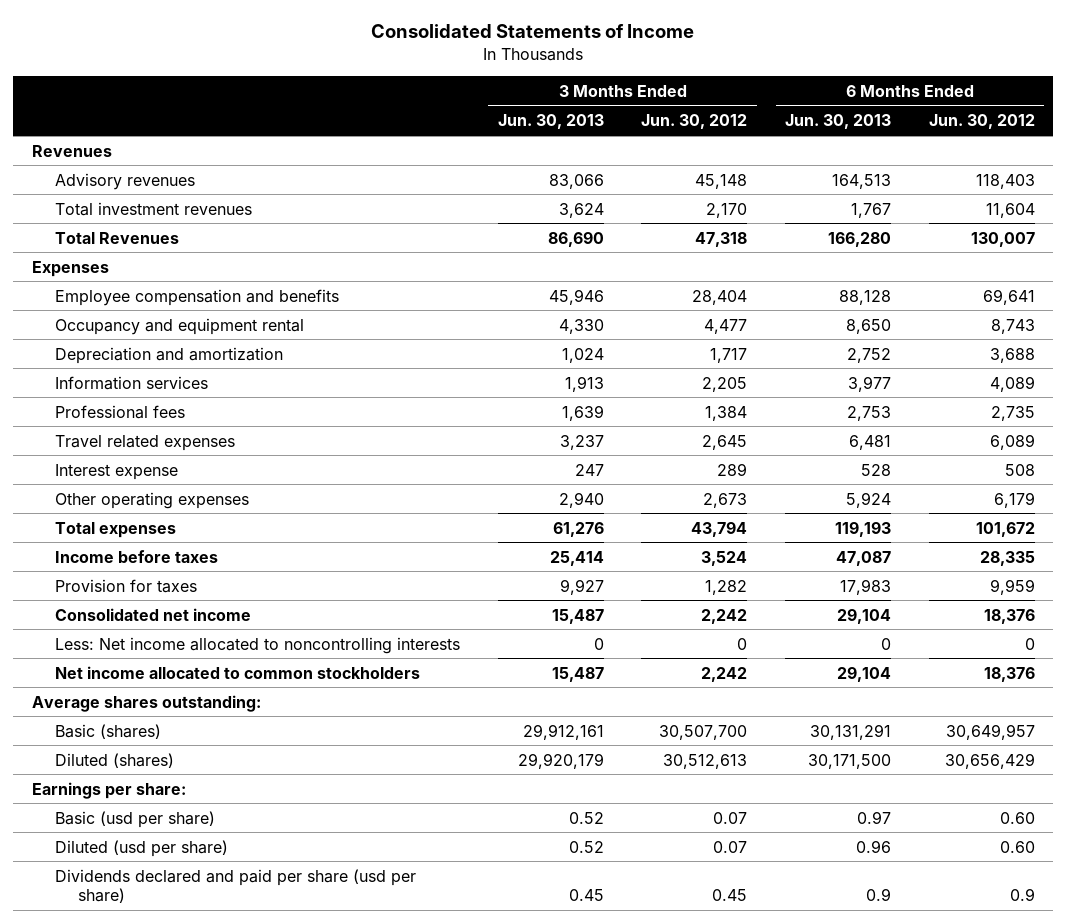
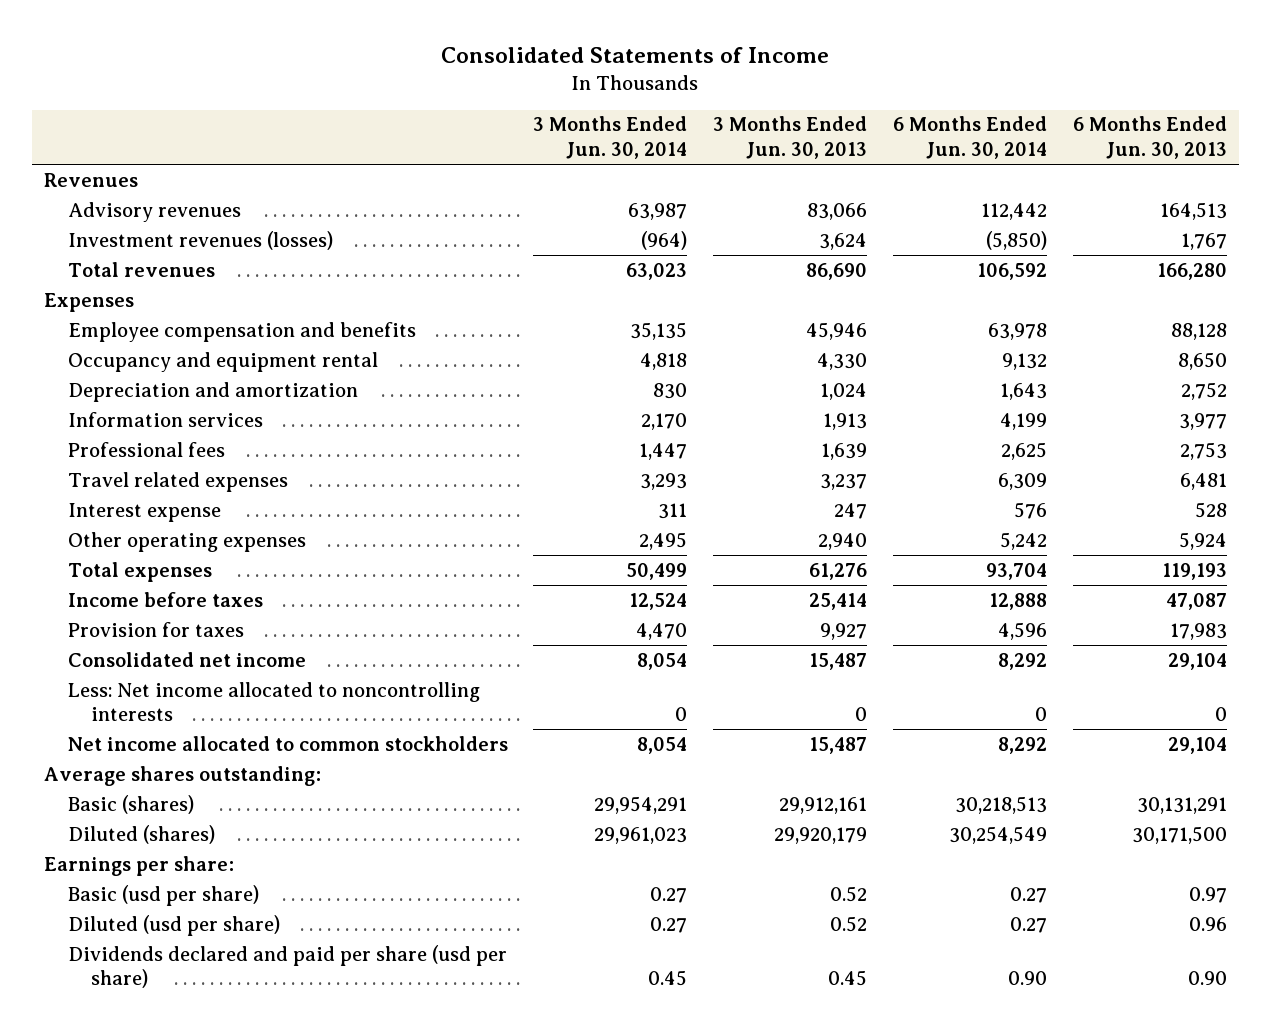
[641,114,748,130] Jun. 30, 2012 -> none
[928,114,1035,130] Jun. 30, 2012 -> none
none -> [533,116,688,160] 3 Months Ended Jun. 30, 2014
none -> [892,116,1047,160] 6 Months Ended Jun. 30, 2014
[55,201,253,216] Total investment revenues -> [67,230,333,250] Investment revenues (losses)
[55,231,180,244] Total Revenues -> [67,261,215,277] Total revenues
[866,887,892,901] 0.9 -> [1187,971,1227,986] 0.90

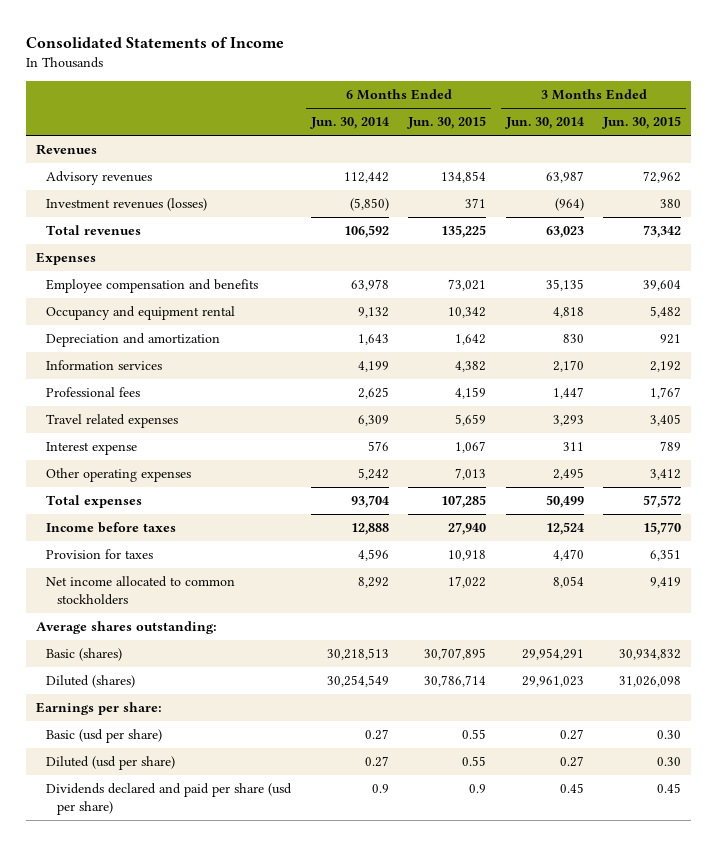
[713,116,868,160] 3 Months Ended Jun. 30, 2013 -> none
[1072,116,1227,160] 6 Months Ended Jun. 30, 2013 -> none
none -> [407,116,487,130] Jun. 30, 2015
none -> [602,116,682,130] Jun. 30, 2015
[67,651,306,667] Consolidated net income -> none
[67,681,480,722] Less: Net income allocated to noncontrolling interests -> none
[1007,971,1047,986] 0.90 -> [371,784,389,794] 0.9

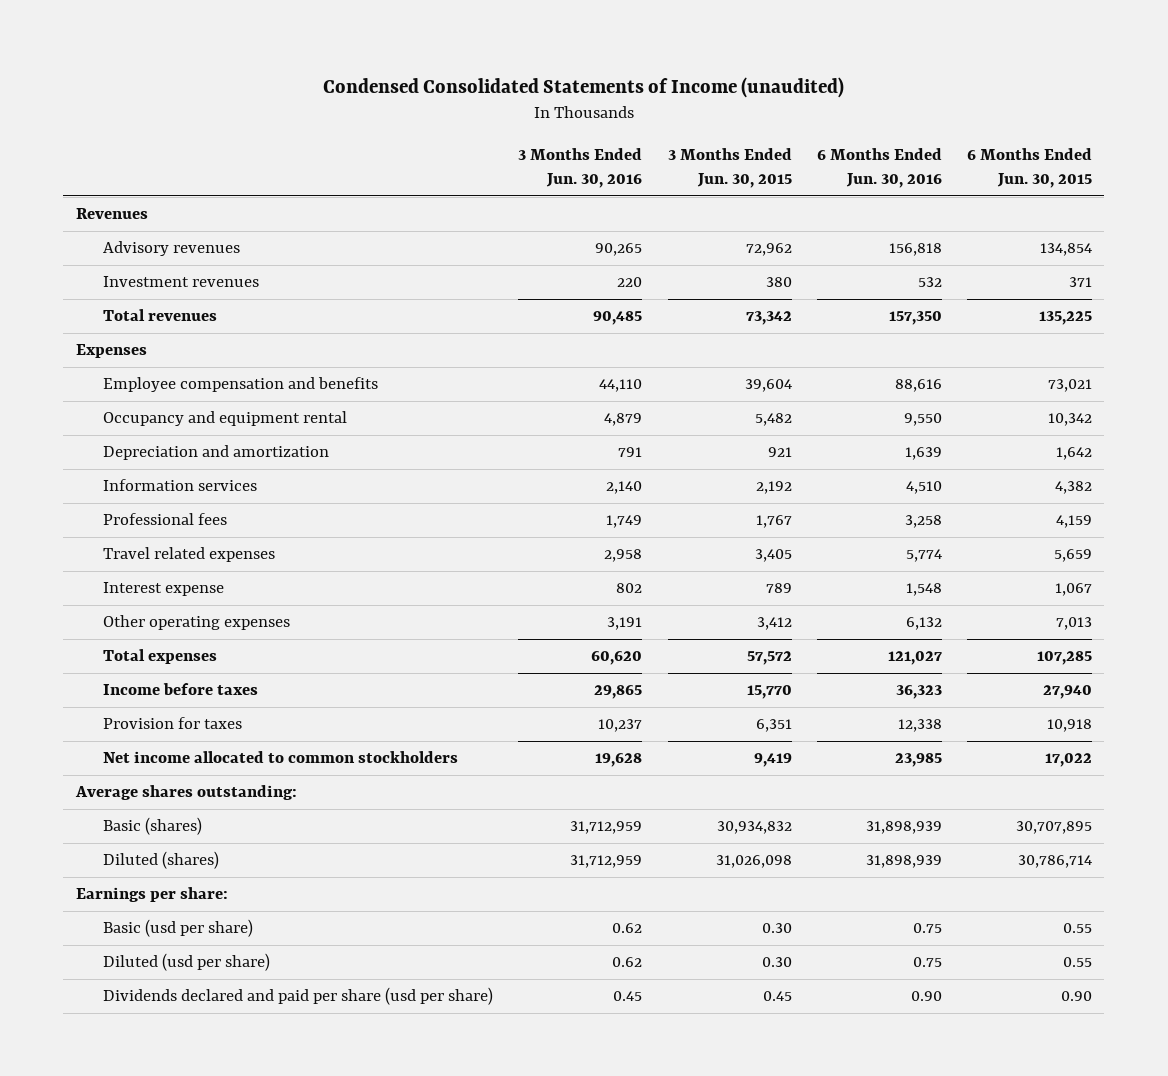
[25,36,284,48] Consolidated Statements of Income -> [322,76,844,98] Condensed Consolidated Statements of Income (unaudited)
[309,117,389,130] Jun. 30, 2014 -> none
[504,117,584,130] Jun. 30, 2014 -> none
none -> [518,147,643,188] 3 Months Ended Jun. 30, 2016
none -> [816,147,942,188] 6 Months Ended Jun. 30, 2016
[46,198,208,212] Investment revenues (losses) -> [103,276,260,288] Investment revenues
[469,784,487,794] 0.9 -> [1060,991,1092,1002] 0.90

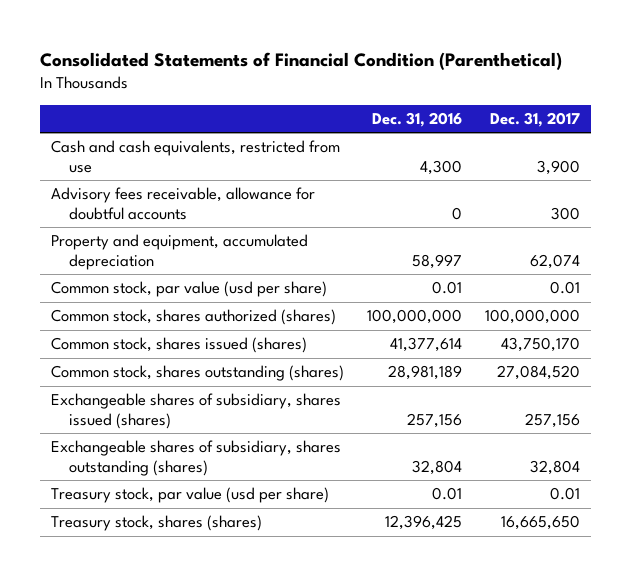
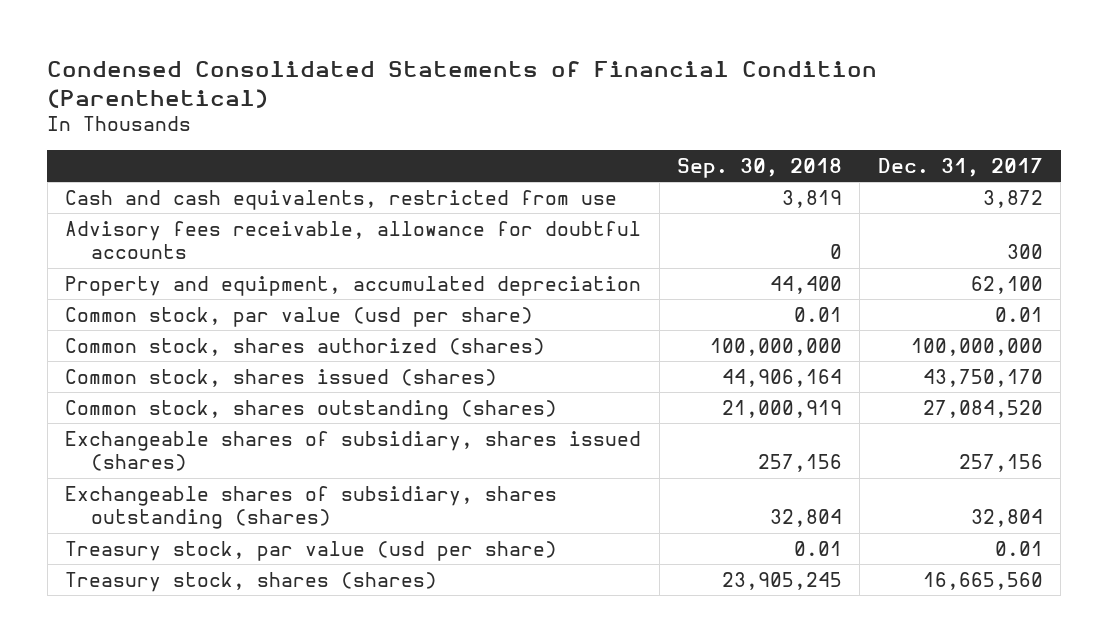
[39,51,562,70] Consolidated Statements of Financial Condition (Parenthetical) -> [47,60,878,108] Condensed Consolidated Statements of Financial Condition (Parenthetical)
[372,112,463,128] Dec. 31, 2016 -> none
none -> [677,157,843,178] Sep. 30, 2018
[536,159,580,175] 3,900 -> [982,189,1043,208] 3,872
[529,253,580,269] 62,074 -> [970,275,1043,294] 62,100
[500,515,580,531] 16,665,650 -> [922,571,1043,590] 16,665,560

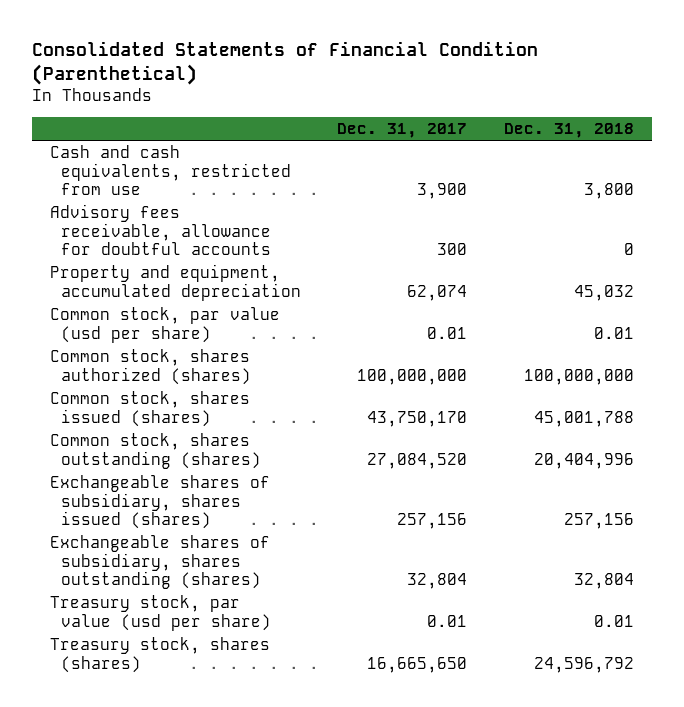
[47,60,878,108] Condensed Consolidated Statements of Financial Condition (Parenthetical) -> [31,41,538,86] Consolidated Statements of Financial Condition (Parenthetical)
[677,157,843,178] Sep. 30, 2018 -> none
none -> [503,122,634,138] Dec. 31, 2018
[982,189,1043,208] 3,872 -> [417,183,468,200] 3,900
[970,275,1043,294] 62,100 -> [407,284,468,301] 62,074
[922,571,1043,590] 16,665,560 -> [367,656,468,673] 16,665,650

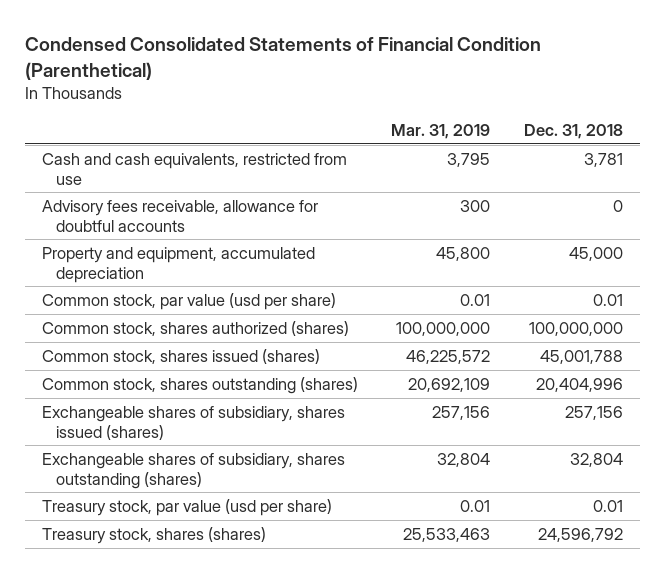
[31,41,538,86] Consolidated Statements of Financial Condition (Parenthetical) -> [24,36,541,80] Condensed Consolidated Statements of Financial Condition (Parenthetical)
[337,122,468,138] Dec. 31, 2017 -> none
none -> [391,124,491,140] Mar. 31, 2019
[583,183,634,200] 3,800 -> [584,153,624,168] 3,781
[573,284,634,301] 45,032 -> [569,247,624,262] 45,000

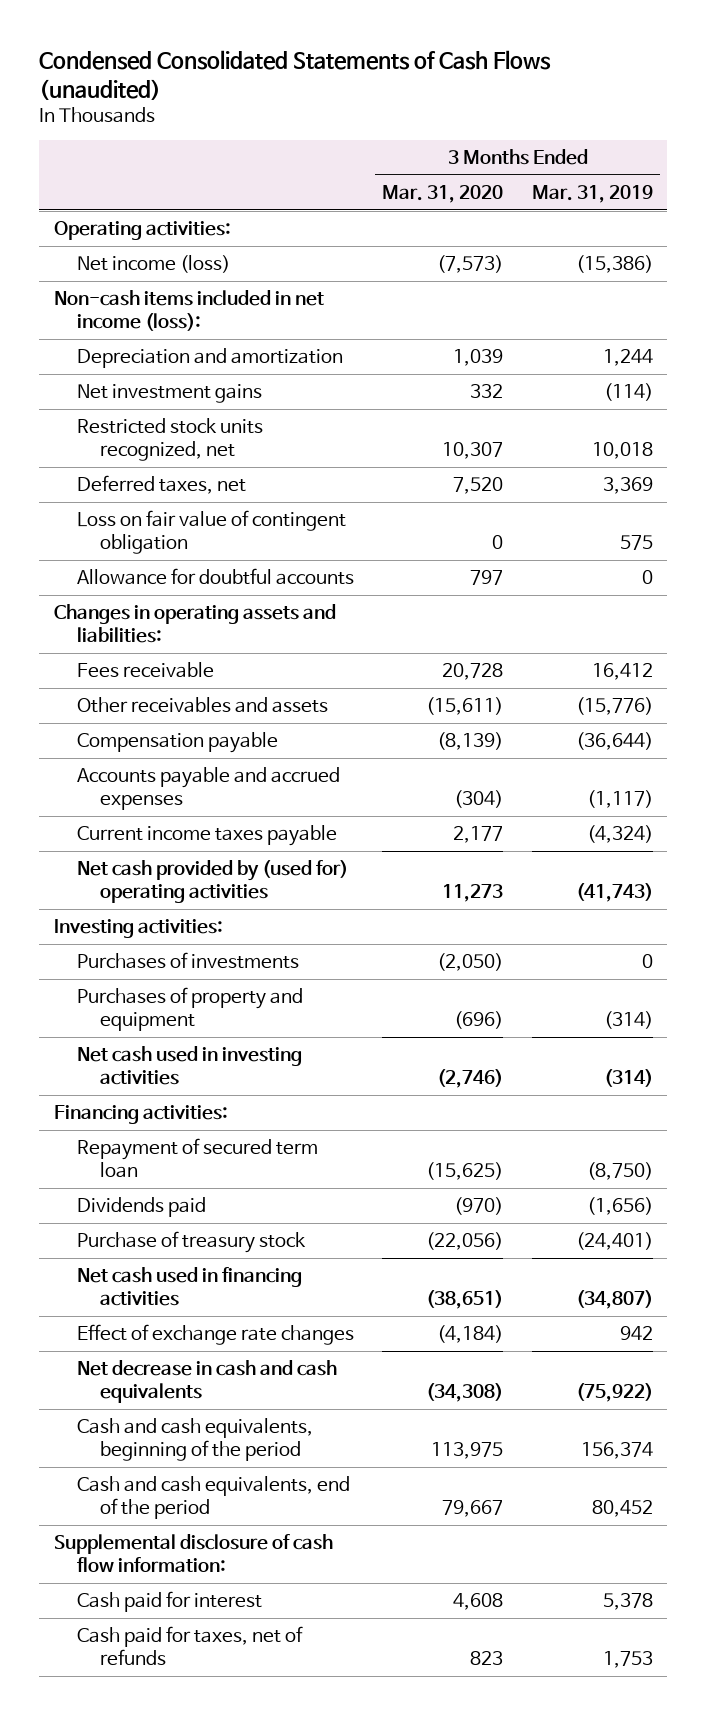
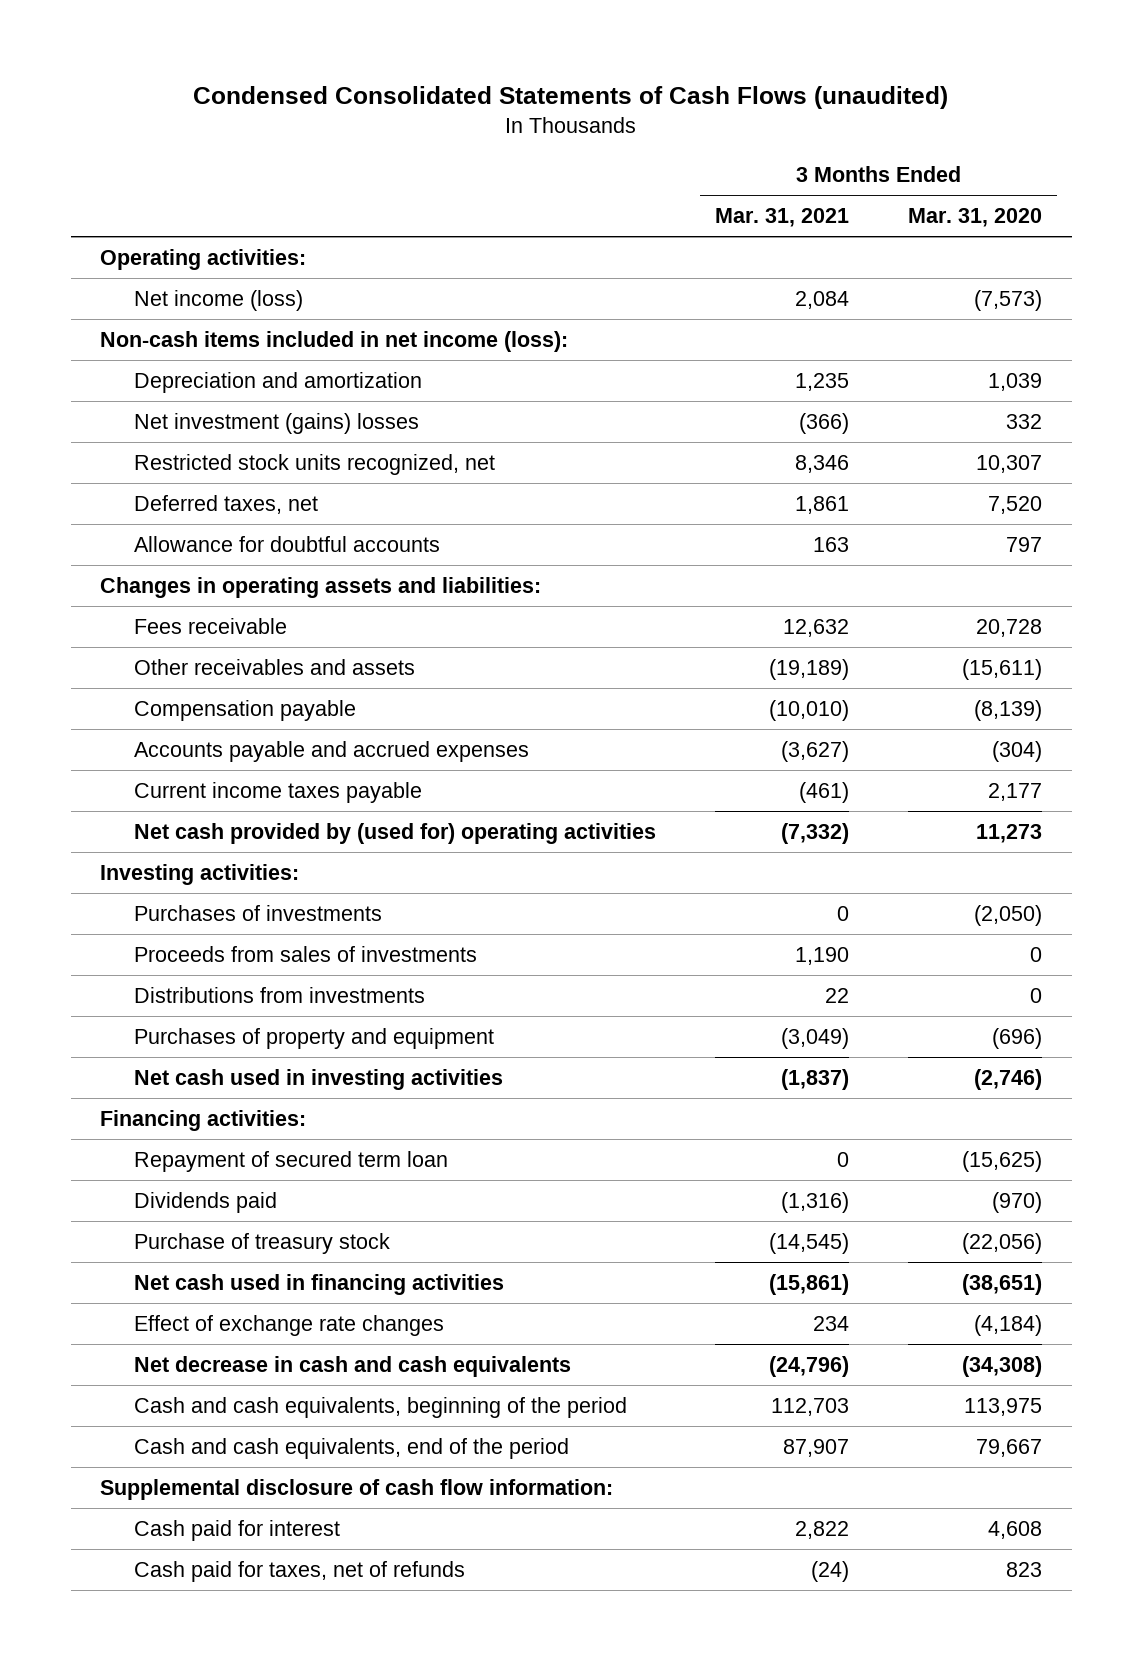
[532,184,654,203] Mar. 31, 2019 -> none
none -> [715,208,850,228] Mar. 31, 2021
[76,383,262,403] Net investment gains -> [133,412,419,434] Net investment (gains) losses
[76,509,346,554] Loss on fair value of contingent obligation -> none
none -> [133,945,477,962] Proceeds from sales of investments
none -> [133,986,425,1003] Distributions from investments

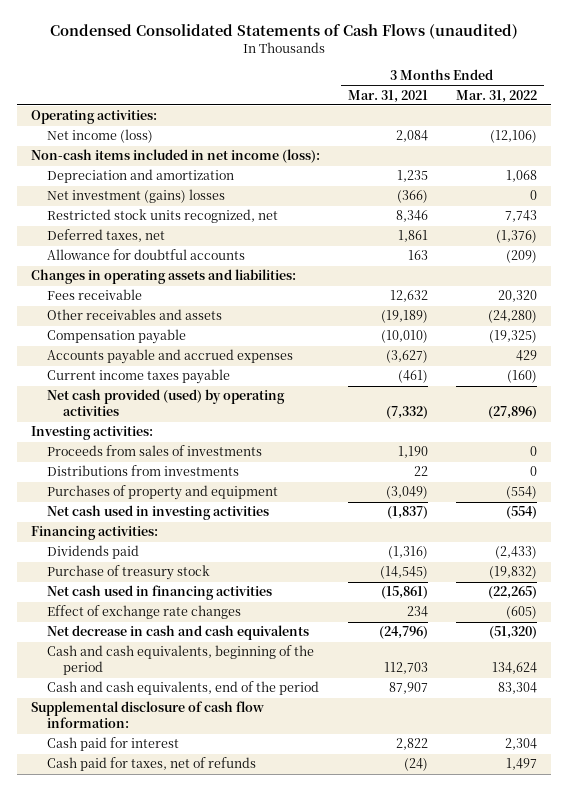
[908,208,1043,228] Mar. 31, 2020 -> none
none -> [455,89,537,103] Mar. 31, 2022
[133,822,656,844] Net cash provided by (used for) operating activities -> [46,389,285,417] Net cash provided (used) by operating activities
[133,904,382,921] Purchases of investments -> none
[133,1150,448,1172] Repayment of secured term loan -> none

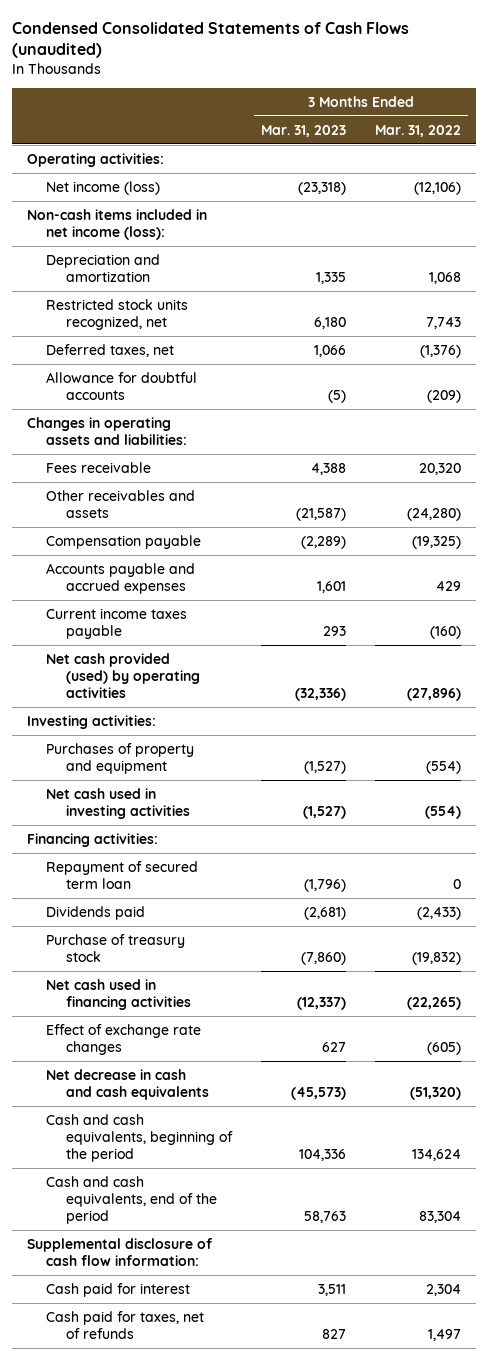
[347,89,428,103] Mar. 31, 2021 -> none
none -> [260,124,346,137] Mar. 31, 2023
[46,189,225,204] Net investment (gains) losses -> none
[46,445,262,457] Proceeds from sales of investments -> none
[46,465,239,477] Distributions from investments -> none
none -> [46,860,199,889] Repayment of secured term loan

